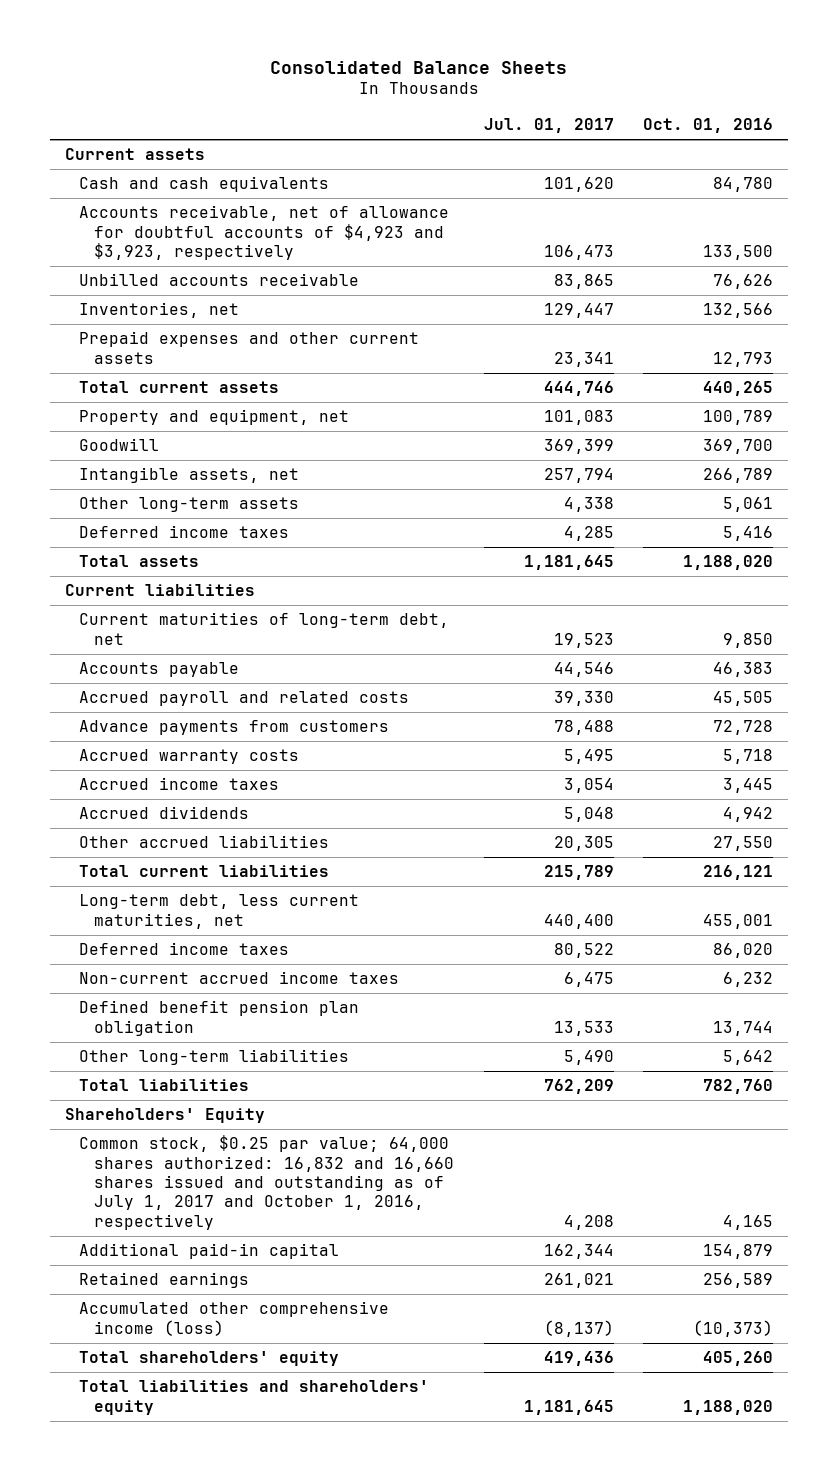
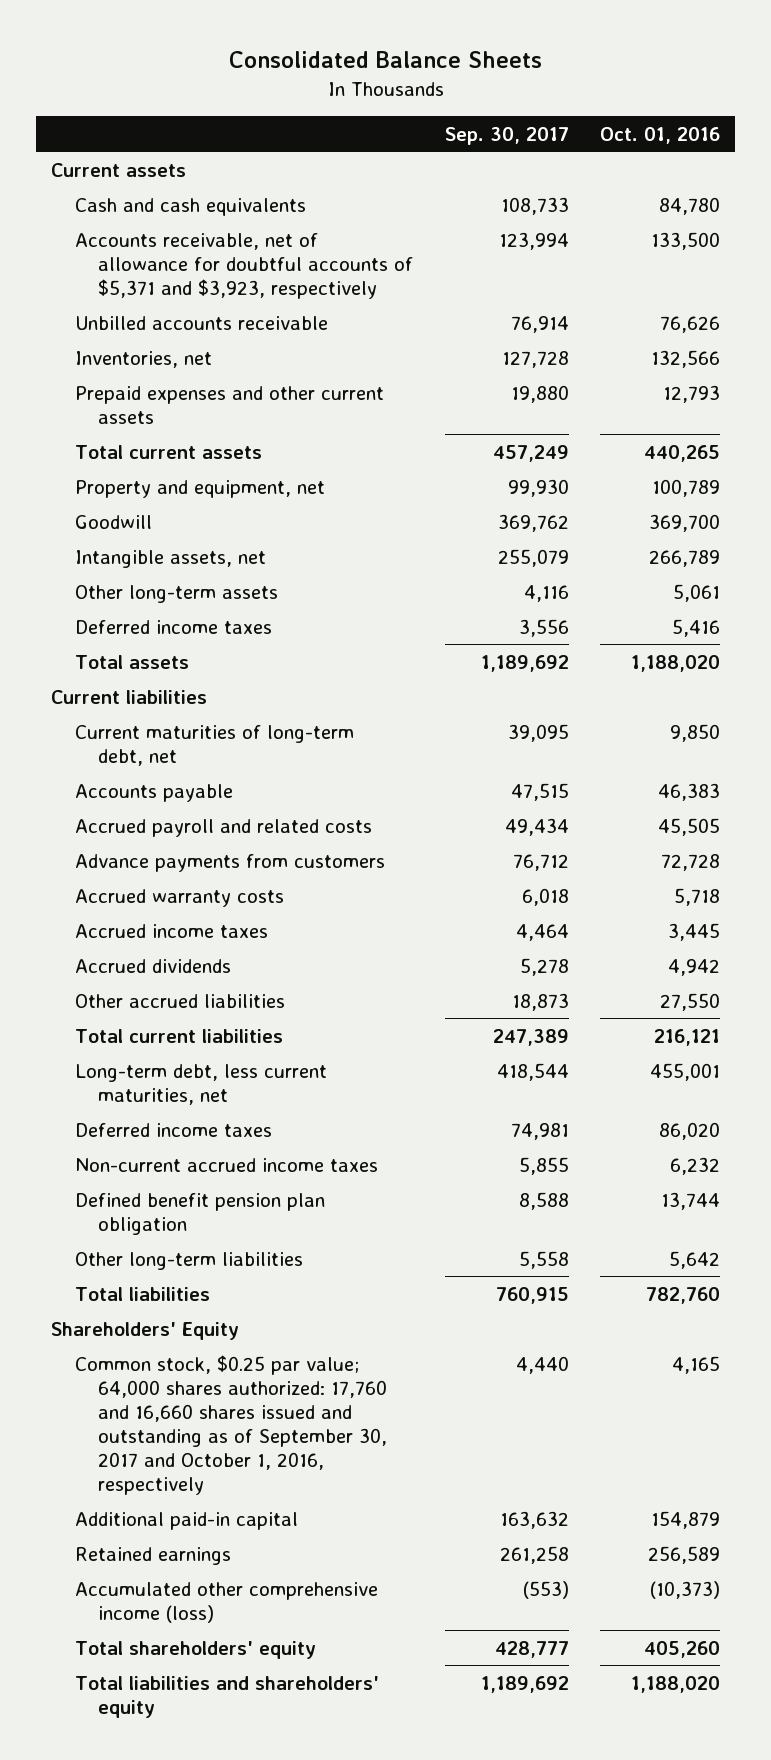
[483,118,614,134] Jul. 01, 2017 -> none
none -> [444,126,569,145] Sep. 30, 2017
[79,205,450,261] Accounts receivable, net of allowance for doubtful accounts of $4,923 and $3,923, respectively -> [74,232,414,299] Accounts receivable, net of allowance for doubtful accounts of $5,371 and $3,923, respectively
[79,1135,454,1230] Common stock, $0.25 par value; 64,000 shares authorized: 16,832 and 16,660 shares issued and outstanding as of July 1, 2017 and October 1, 2016, respectively -> [74,1354,388,1495] Common stock, $0.25 par value; 64,000 shares authorized: 17,760 and 16,660 shares issued and outstanding as of September 30, 2017 and October 1, 2016, respectively

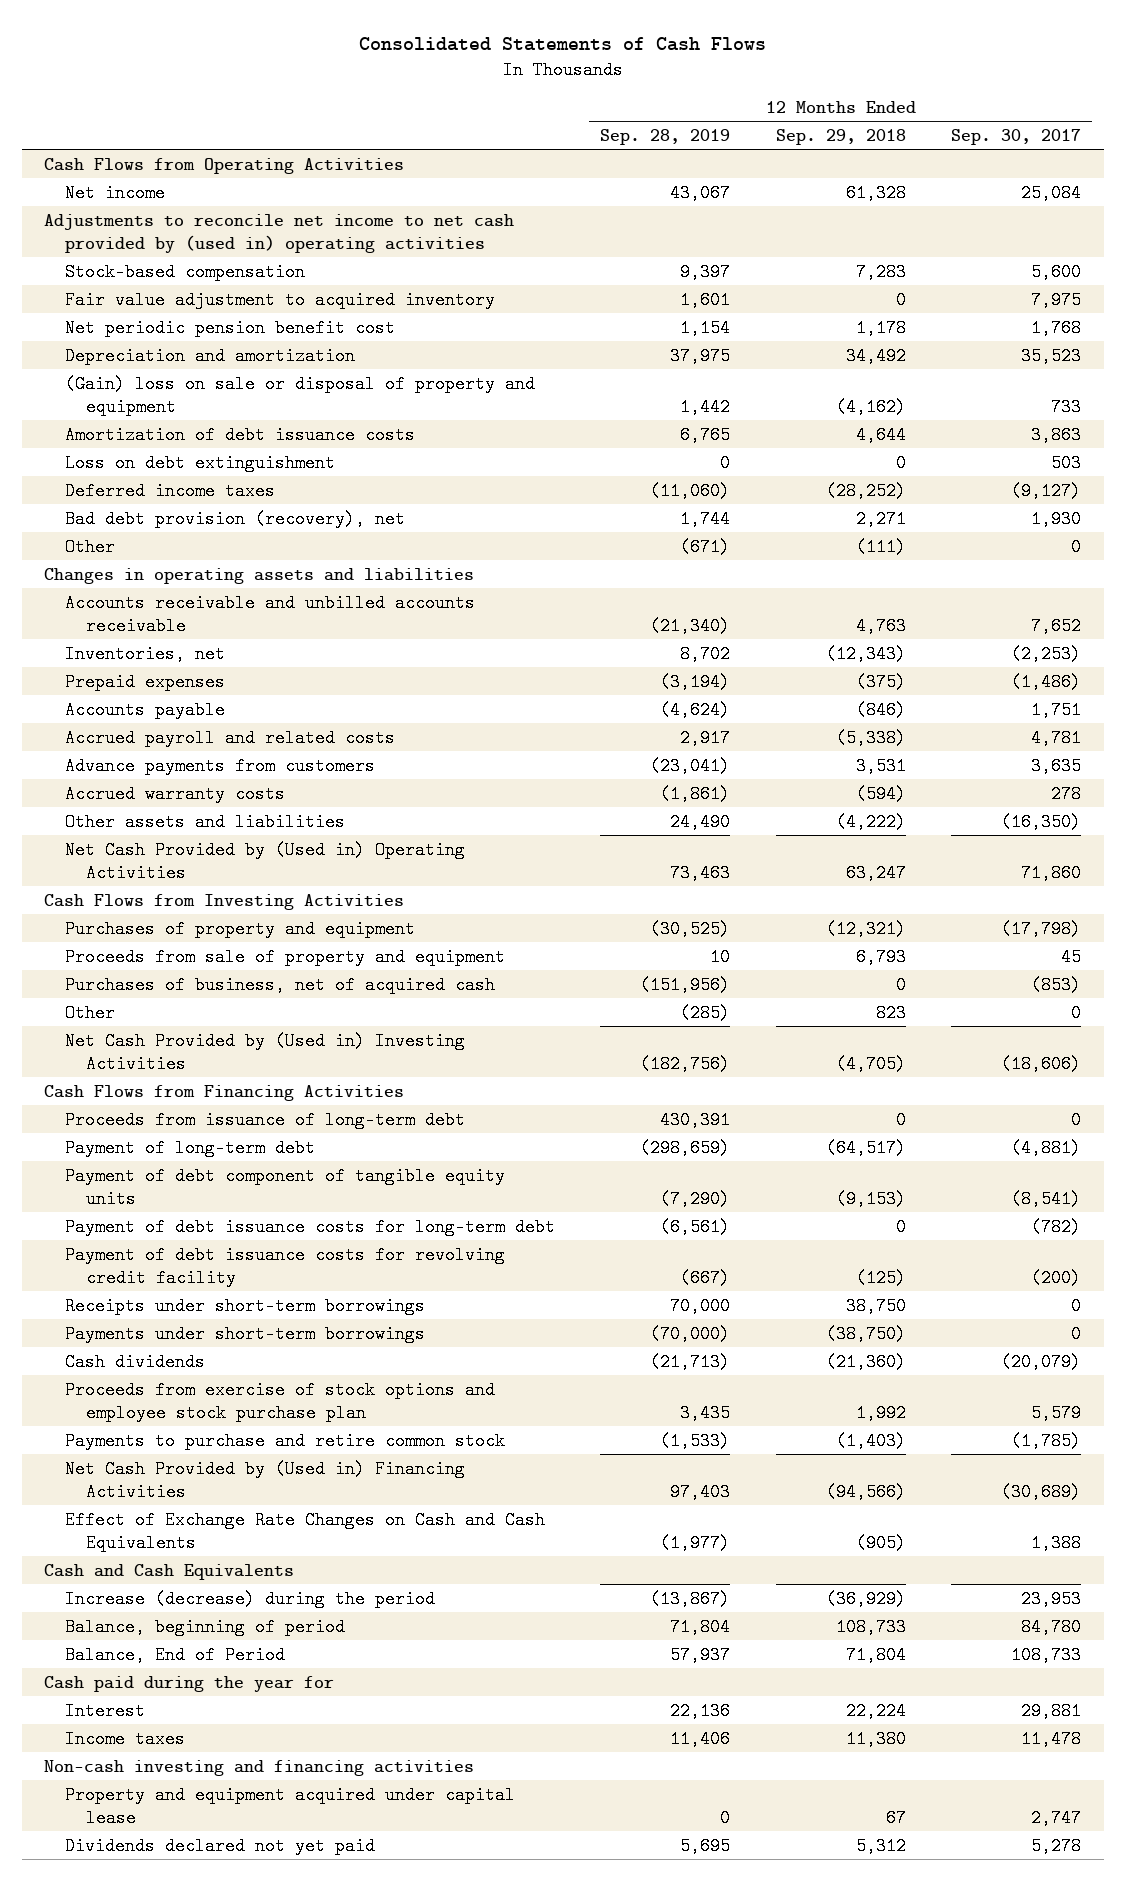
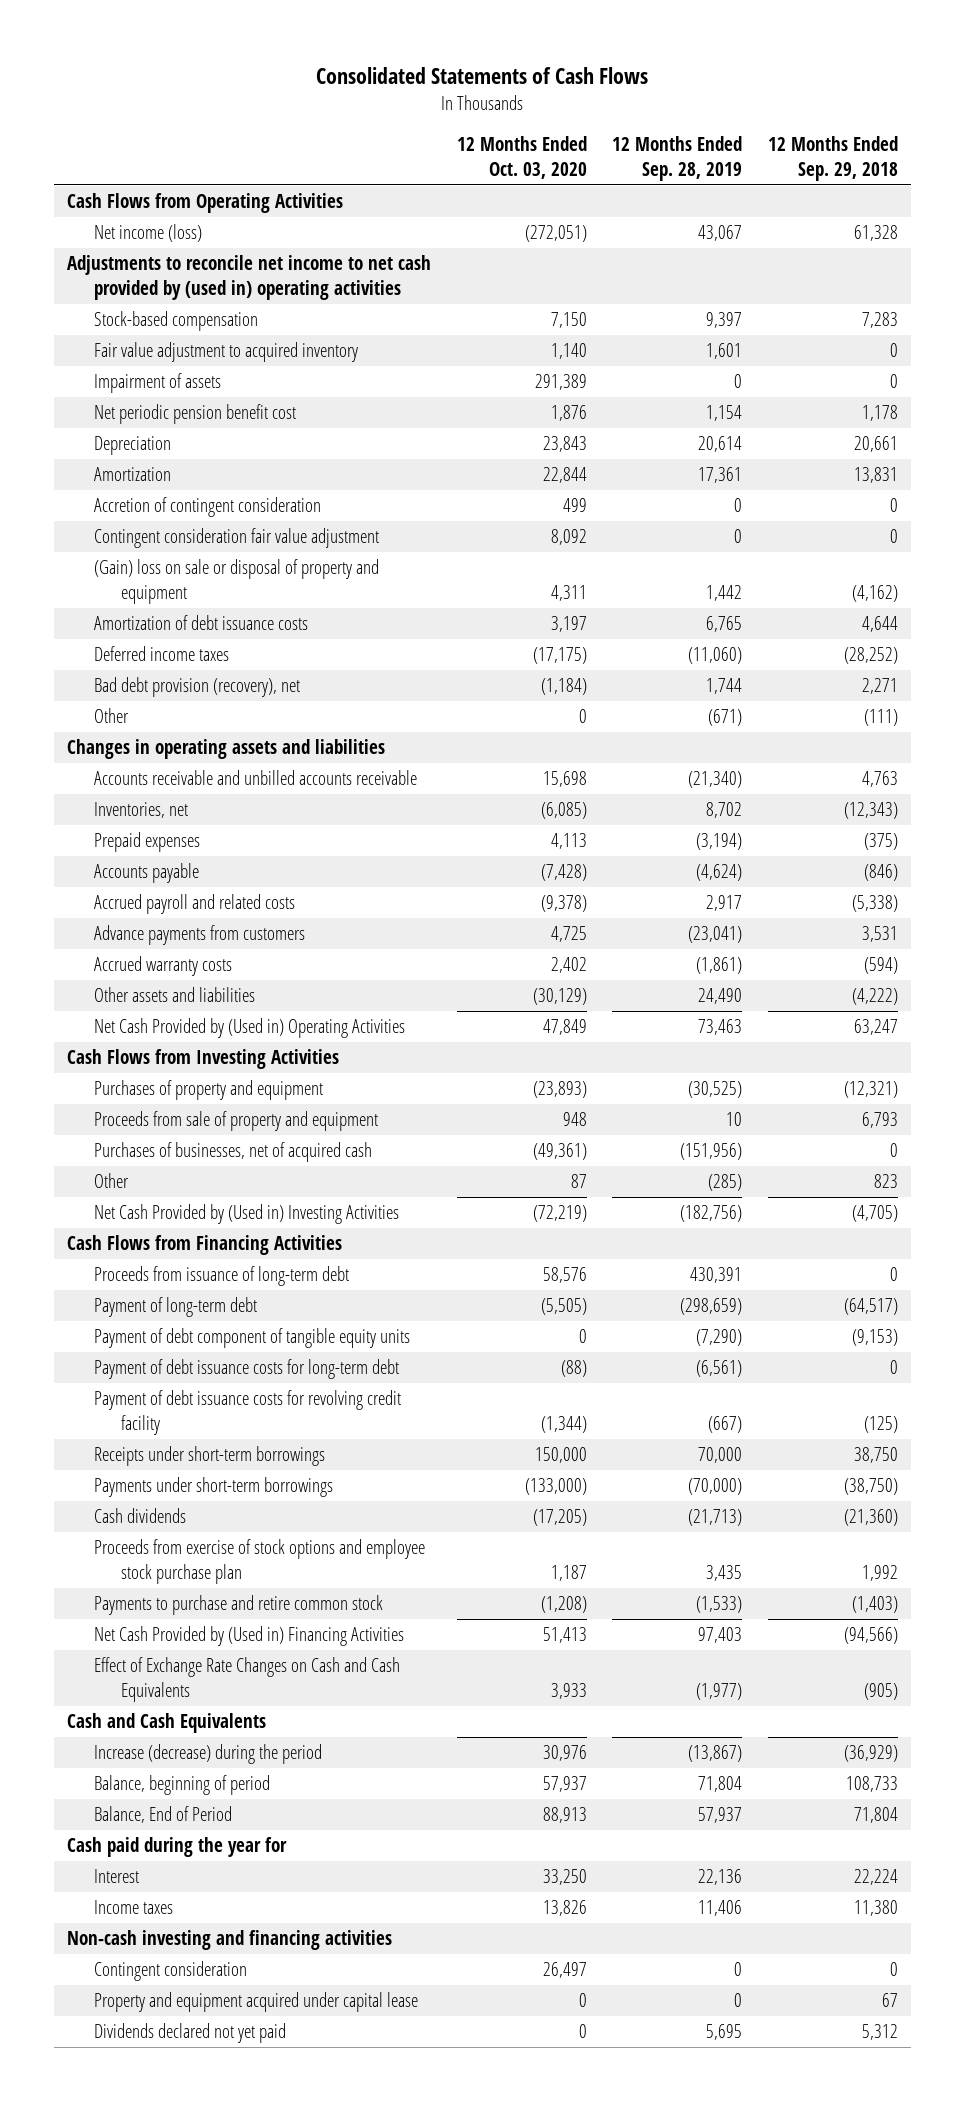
[951,128,1082,145] Sep. 30, 2017 -> none
none -> [456,136,587,179] 12 Months Ended Oct. 03, 2020
[65,183,166,202] Net income -> [93,224,202,243] Net income (loss)
none -> [93,373,221,394] Impairment of assets
[65,346,356,365] Depreciation and amortization -> none
none -> [93,436,171,456] Depreciation
none -> [93,467,171,482] Amortization
none -> [93,497,321,518] Accretion of contingent consideration
none -> [93,528,379,549] Contingent consideration fair value adjustment
[65,453,336,472] Loss on debt extinguishment -> none
[65,975,496,994] Purchases of business, net of acquired cash -> [93,1142,372,1163] Purchases of businesses, net of acquired cash
none -> [93,1961,247,1982] Contingent consideration

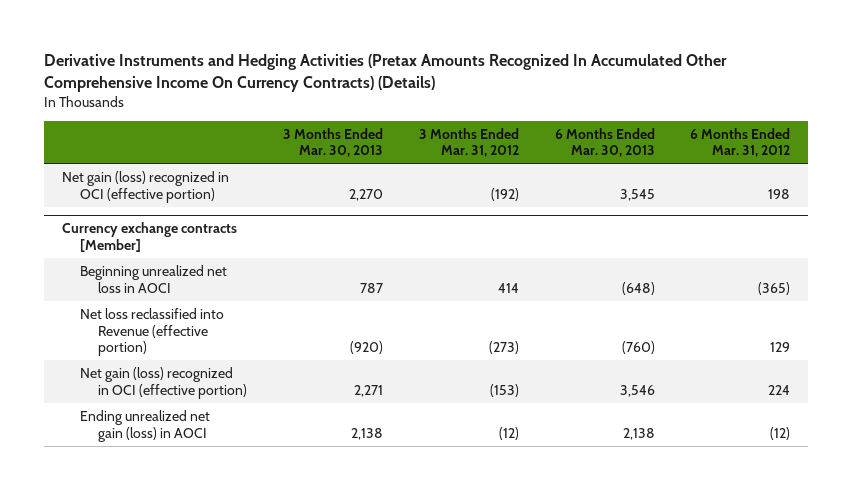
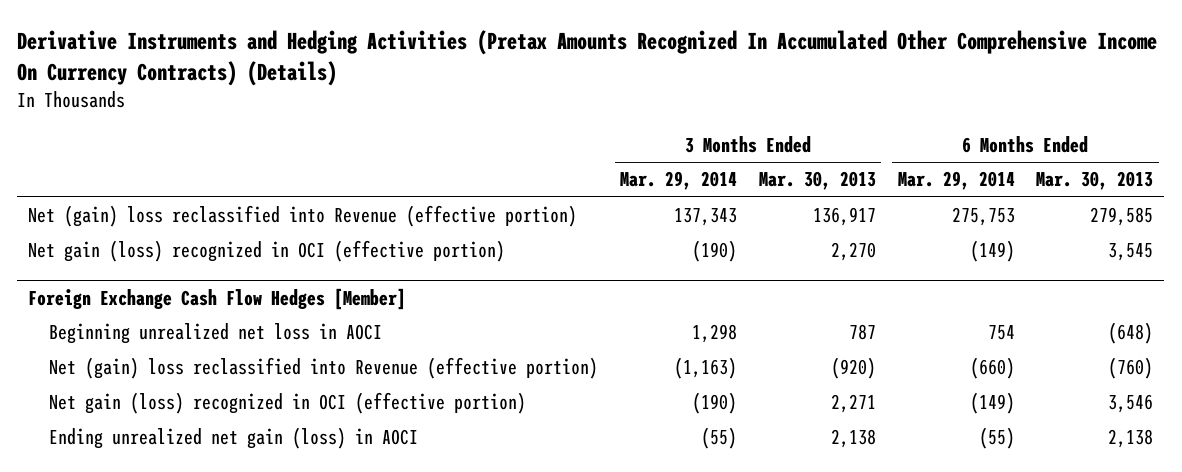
[418,127,519,158] 3 Months Ended Mar. 31, 2012 -> none
[690,127,791,158] 6 Months Ended Mar. 31, 2012 -> none
none -> [620,171,738,191] Mar. 29, 2014
none -> [897,171,1015,191] Mar. 29, 2014
none -> [28,205,578,228] Net (gain) loss reclassified into Revenue (effective portion)
[61,222,237,252] Currency exchange contracts [Member] -> none
none -> [28,287,407,310] Foreign Exchange Cash Flow Hedges [Member]
[79,307,224,357] Net loss reclassified into Revenue (effective portion) -> [49,357,599,380] Net (gain) loss reclassified into Revenue (effective portion)

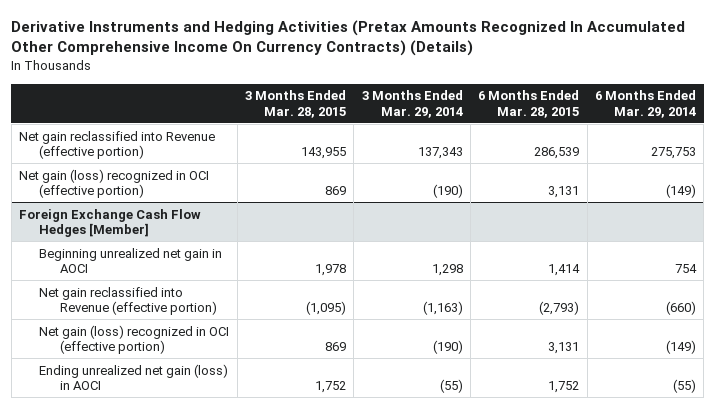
[758,171,876,191] Mar. 30, 2013 -> none
[1036,171,1154,191] Mar. 30, 2013 -> none
none -> [245,90,347,118] 3 Months Ended Mar. 28, 2015
none -> [478,90,580,118] 6 Months Ended Mar. 28, 2015
[28,205,578,228] Net (gain) loss reclassified into Revenue (effective portion) -> [19,130,216,160] Net gain reclassified into Revenue (effective portion)
[49,323,383,345] Beginning unrealized net loss in AOCI -> [39,247,223,274] Beginning unrealized net gain in AOCI
[49,357,599,380] Net (gain) loss reclassified into Revenue (effective portion) -> [39,286,217,316] Net gain reclassified into Revenue (effective portion)

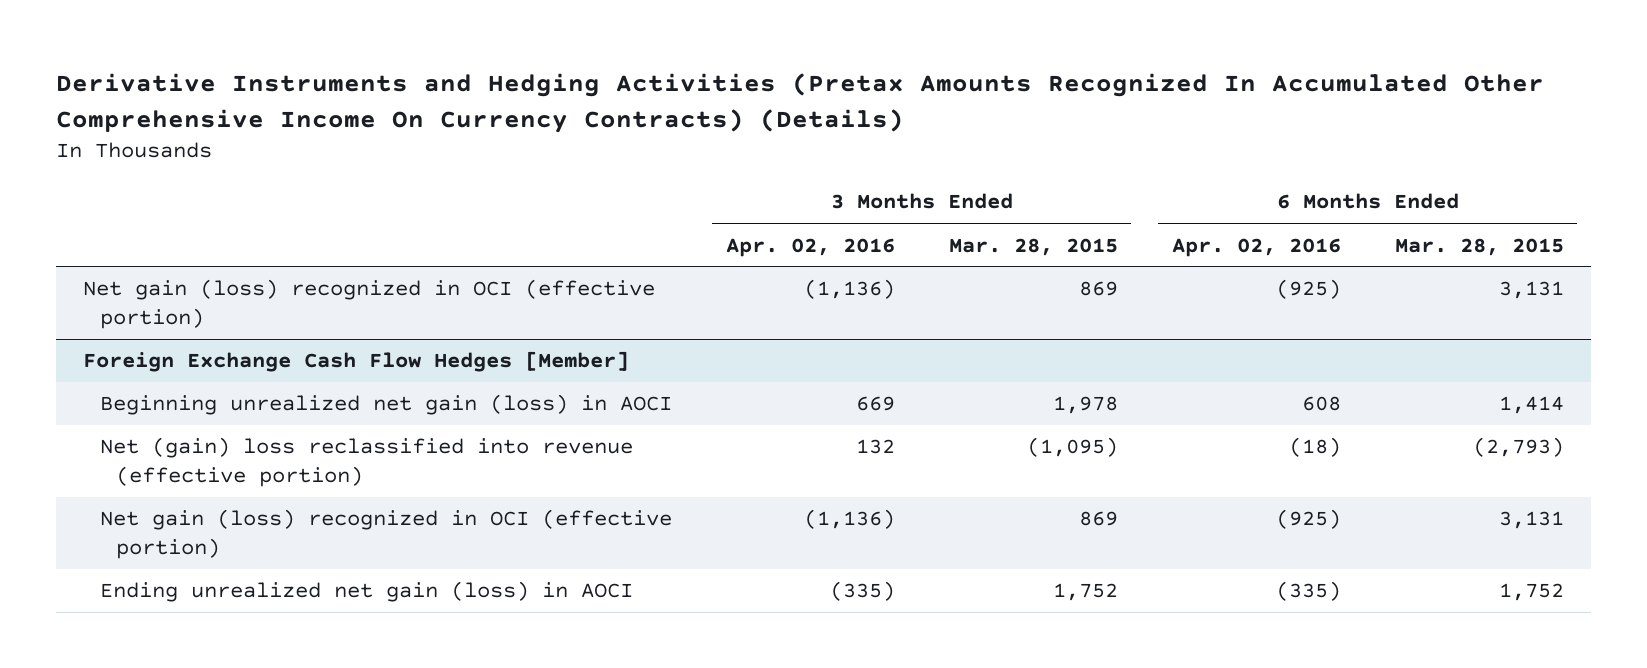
[361,90,463,118] 3 Months Ended Mar. 29, 2014 -> none
[594,90,696,118] 6 Months Ended Mar. 29, 2014 -> none
none -> [725,237,895,257] Apr. 02, 2016
none -> [1171,237,1341,257] Apr. 02, 2016
[19,130,216,160] Net gain reclassified into Revenue (effective portion) -> none
[39,247,223,274] Beginning unrealized net gain in AOCI -> [99,394,672,416] Beginning unrealized net gain (loss) in AOCI
[39,286,217,316] Net gain reclassified into Revenue (effective portion) -> [99,437,633,487] Net (gain) loss reclassified into revenue (effective portion)

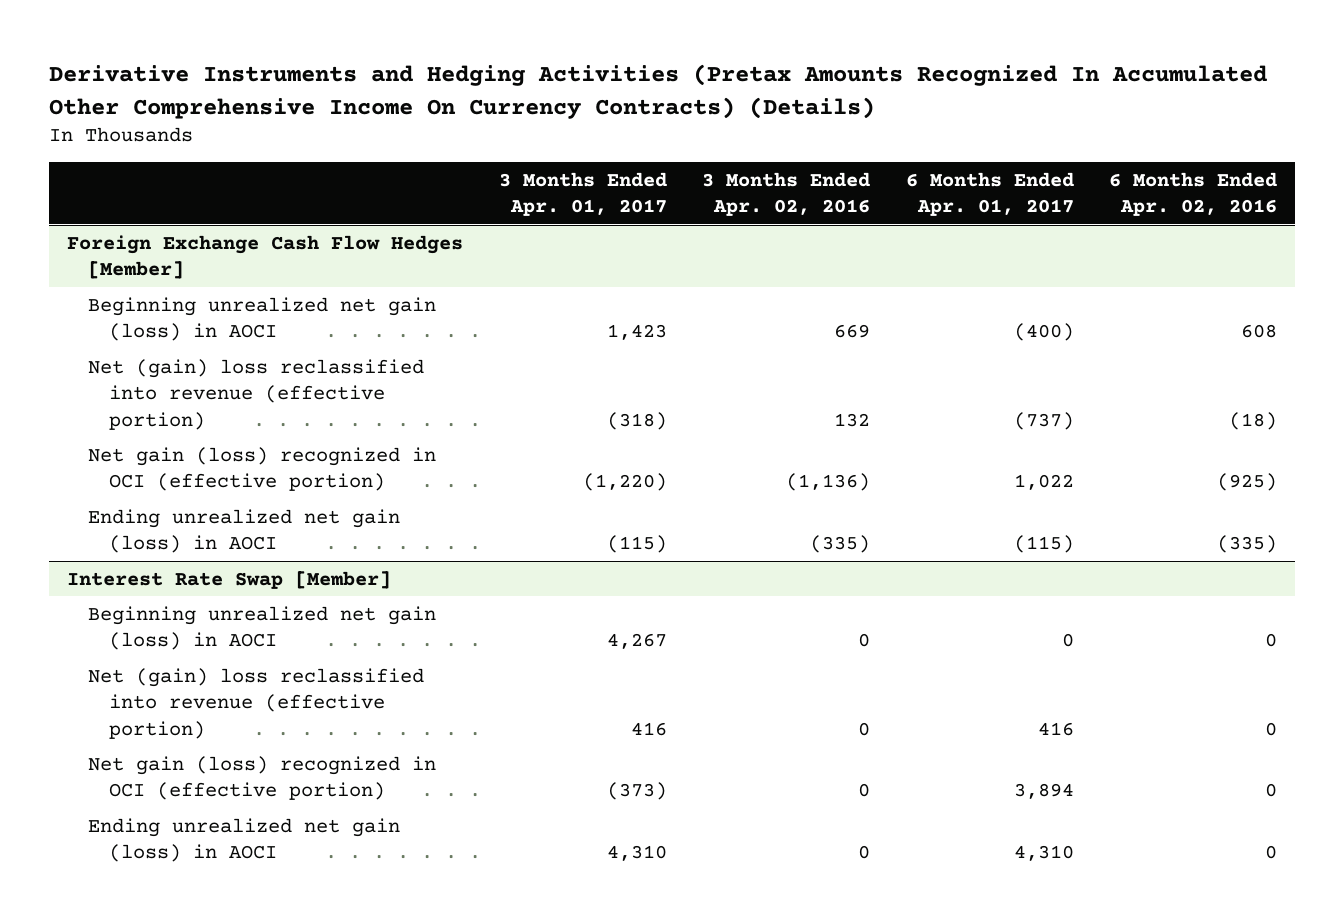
[948,237,1118,256] Mar. 28, 2015 -> none
[1394,237,1564,256] Mar. 28, 2015 -> none
none -> [498,171,667,217] 3 Months Ended Apr. 01, 2017
none -> [905,171,1074,217] 6 Months Ended Apr. 01, 2017
[83,279,656,329] Net gain (loss) recognized in OCI (effective portion) -> none
none -> [67,570,392,589] Interest Rate Swap [Member]
none -> [87,605,436,651] Beginning unrealized net gain (loss) in AOCI
none -> [87,667,424,739] Net (gain) loss reclassified into revenue (effective portion)
none -> [87,755,436,801] Net gain (loss) recognized in OCI (effective portion)
none -> [87,817,400,863] Ending unrealized net gain (loss) in AOCI

